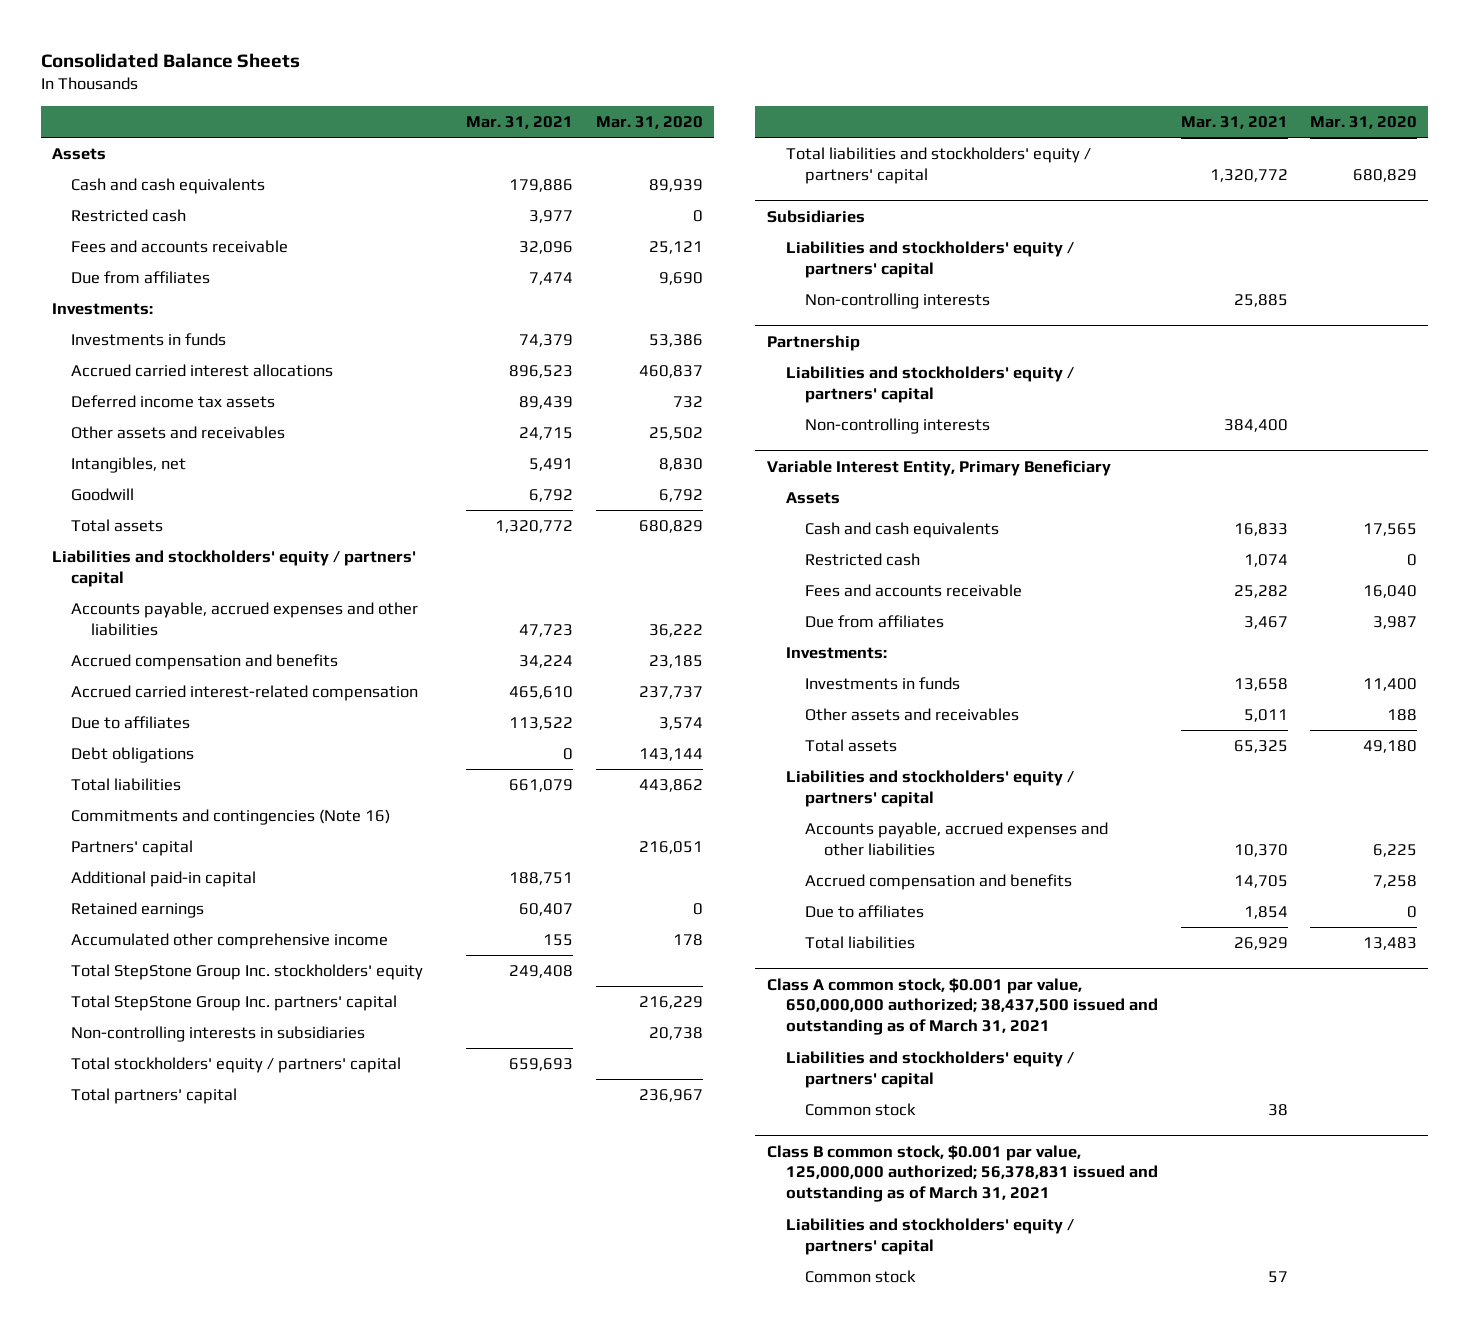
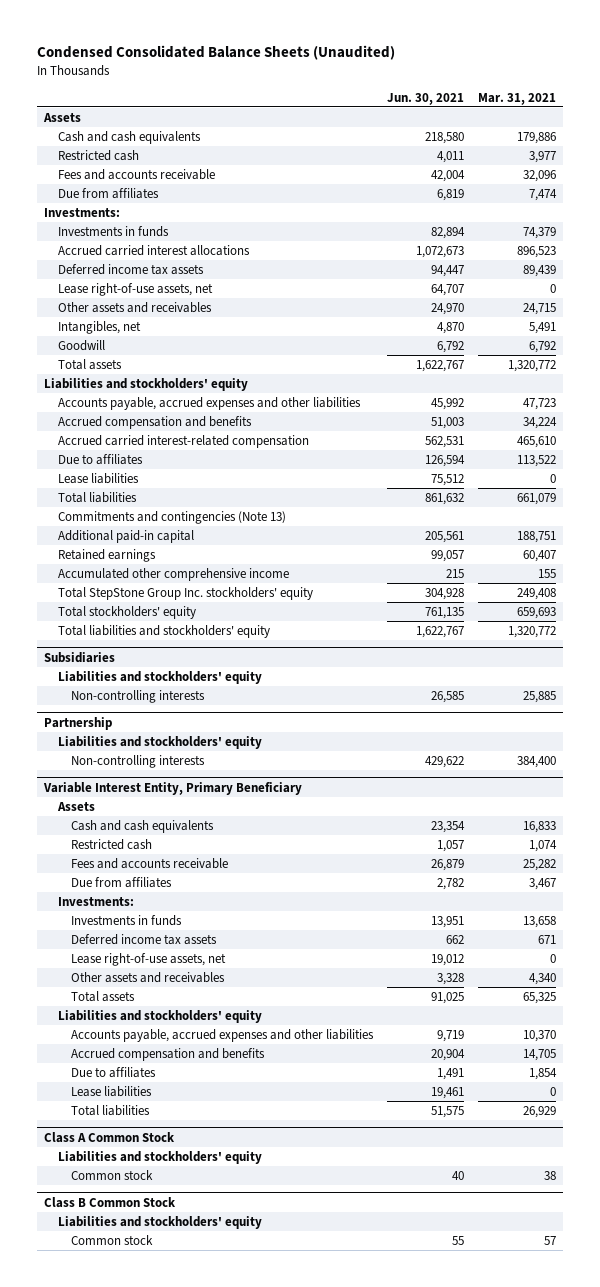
[40,52,300,68] Consolidated Balance Sheets -> [37,45,396,61] Condensed Consolidated Balance Sheets (Unaudited)
[595,115,703,129] Mar. 31, 2020 -> none
none -> [387,92,465,105] Jun. 30, 2021
none -> [57,282,213,296] Lease right-of-use assets, net
[52,550,417,587] Liabilities and stockholders' equity / partners' capital -> [43,377,248,391] Liabilities and stockholders' equity
[71,747,195,764] Debt obligations -> none
none -> [57,472,139,484] Lease liabilities
[71,840,194,857] Partners' capital -> none
[71,809,391,826] Commitments and contingencies (Note 16) -> [57,510,286,524] Commitments and contingencies (Note 13)
[71,995,398,1012] Total StepStone Group Inc. partners' capital -> none
[71,1026,366,1043] Non-controlling interests in subsidiaries -> none
[71,1088,238,1105] Total partners' capital -> none
[71,1057,402,1074] Total stockholders' equity / partners' capital -> [57,605,196,619] Total stockholders' equity
[786,147,1092,184] Total liabilities and stockholders' equity / partners' capital -> [57,624,270,638] Total liabilities and stockholders' equity
[786,241,1075,278] Liabilities and stockholders' equity / partners' capital -> [57,670,262,684] Liabilities and stockholders' equity
[786,366,1075,403] Liabilities and stockholders' equity / partners' capital -> [57,735,262,749] Liabilities and stockholders' equity
none -> [71,933,218,945] Deferred income tax assets
none -> [71,952,227,966] Lease right-of-use assets, net
[1243,709,1288,723] 5,011 -> [528,972,556,985] 4,340
[786,770,1075,807] Liabilities and stockholders' equity / partners' capital -> [57,1009,262,1023] Liabilities and stockholders' equity
none -> [71,1085,153,1097] Lease liabilities
[766,977,1159,1036] Class A common stock, $0.001 par value, 650,000,000 authorized; 38,437,500 issued and outstanding as of March 31, 2021 -> [43,1131,175,1143] Class A Common Stock
[786,1051,1075,1088] Liabilities and stockholders' equity / partners' capital -> [57,1150,262,1164] Liabilities and stockholders' equity
[766,1144,1159,1203] Class B common stock, $0.001 par value, 125,000,000 authorized; 56,378,831 issued and outstanding as of March 31, 2021 -> [43,1196,176,1208] Class B Common Stock
[786,1218,1075,1255] Liabilities and stockholders' equity / partners' capital -> [57,1215,262,1229] Liabilities and stockholders' equity

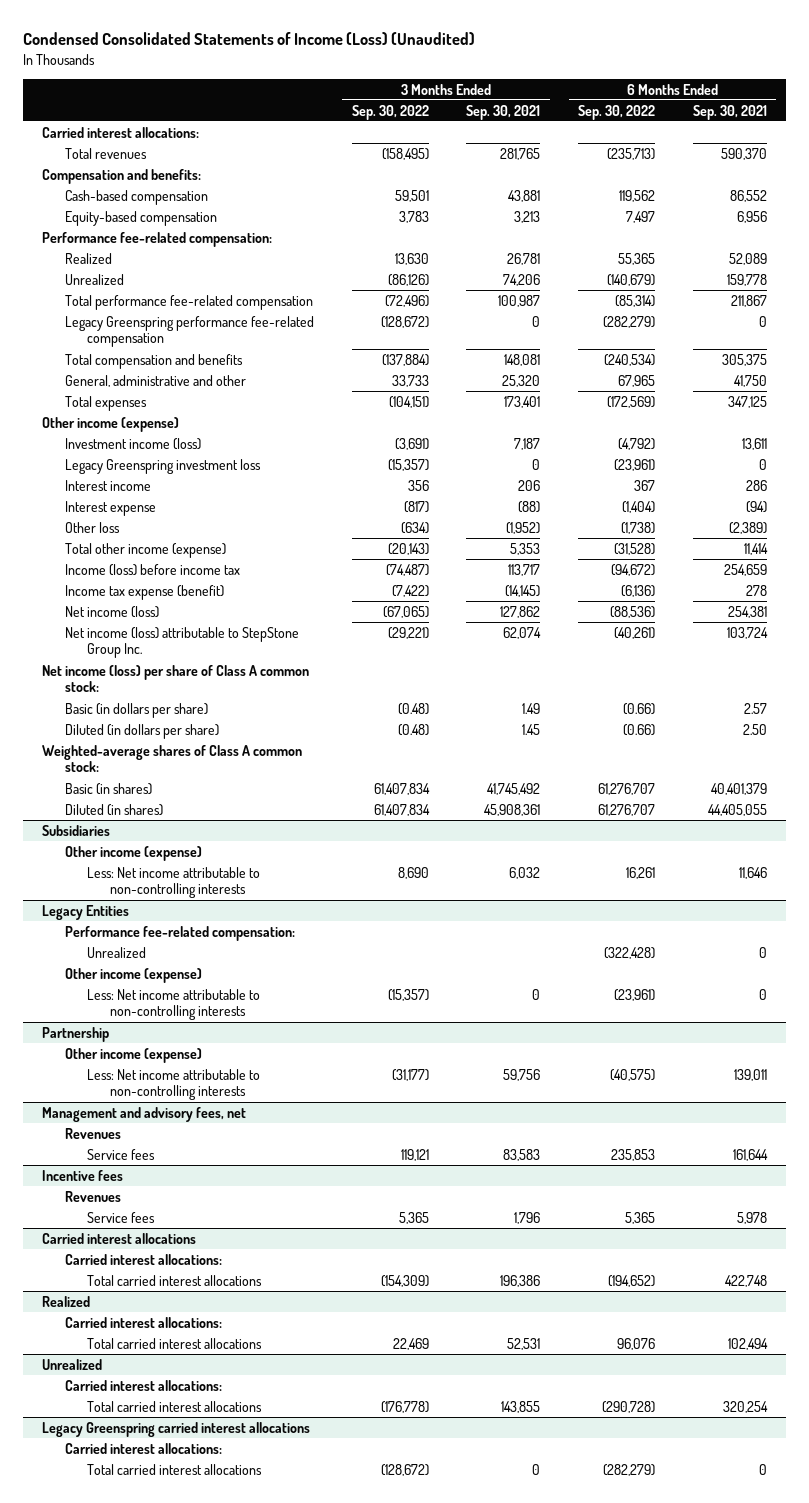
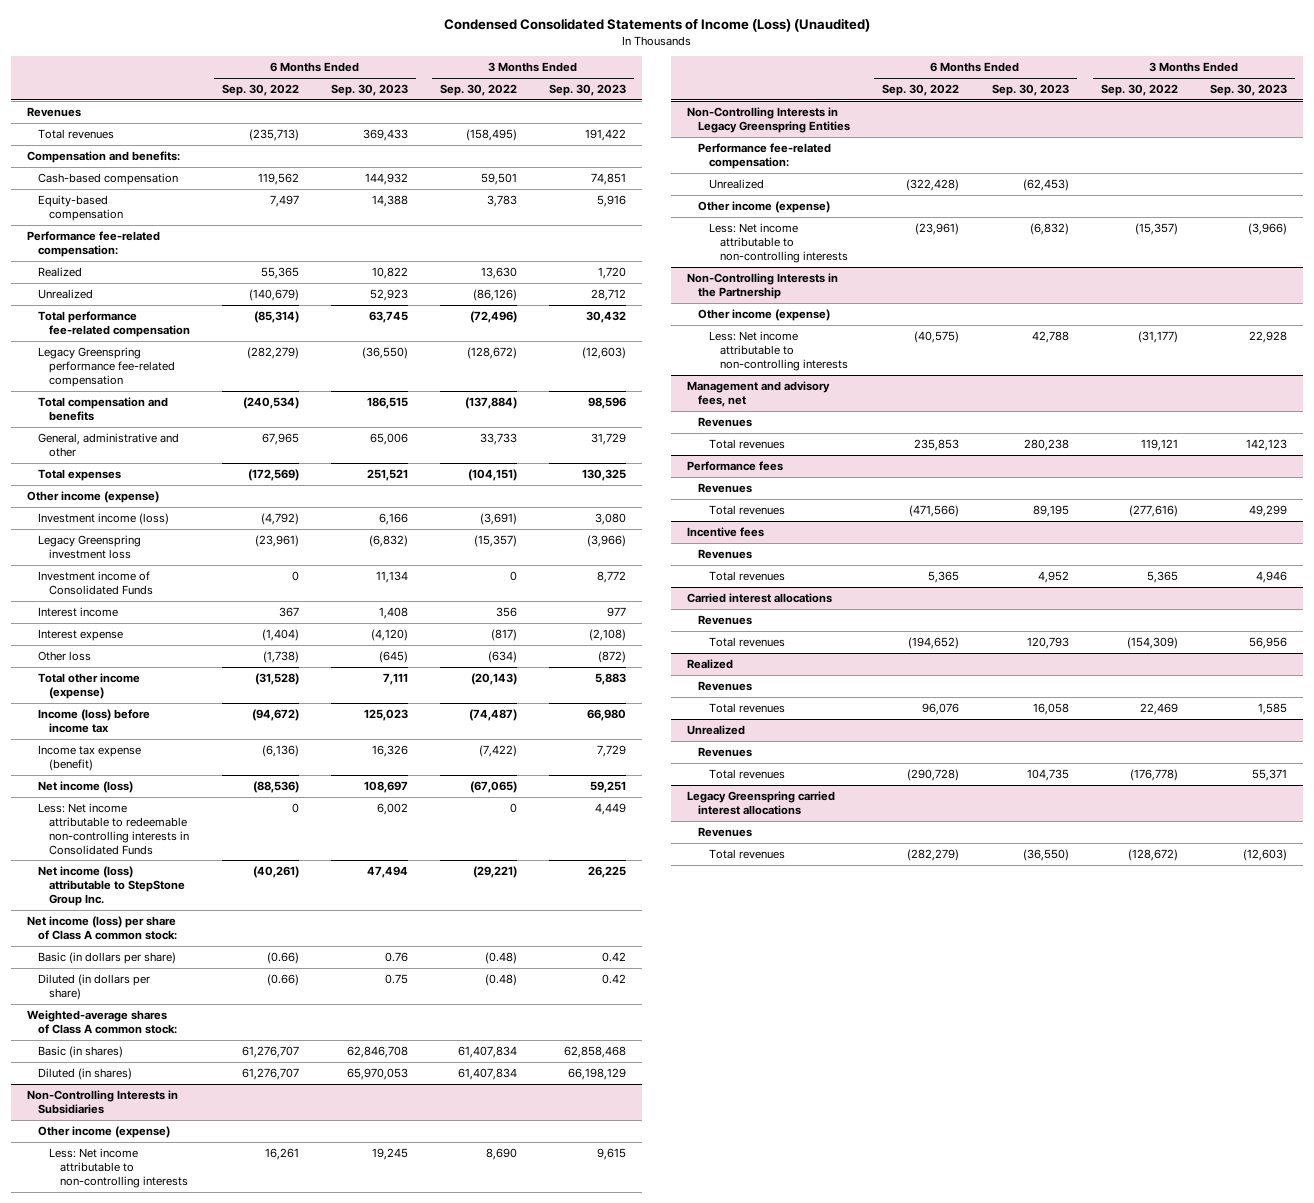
[466,104,541,120] Sep. 30, 2021 -> none
[692,104,767,120] Sep. 30, 2021 -> none
none -> [331,84,409,97] Sep. 30, 2023
none -> [549,84,627,97] Sep. 30, 2023
[42,126,200,138] Carried interest allocations: -> none
none -> [27,107,82,118] Revenues
none -> [38,571,154,595] Investment income of Consolidated Funds
none -> [38,803,190,855] Less: Net income attributable to redeemable non-controlling interests in Consolidated Funds
[42,824,111,836] Subsidiaries -> [27,1090,179,1114] Non-Controlling Interests in Subsidiaries
[42,904,130,920] Legacy Entities -> [687,107,851,133] Non-Controlling Interests in Legacy Greenspring Entities
[42,1026,110,1042] Partnership -> [687,273,839,299] Non-Controlling Interests in the Partnership
[87,1148,156,1160] Service fees -> [709,439,786,450] Total revenues
none -> [687,461,784,472] Performance fees
none -> [698,483,753,494] Revenues
none -> [709,505,786,516] Total revenues
[87,1211,156,1223] Service fees -> [709,571,786,582] Total revenues
[64,1253,222,1265] Carried interest allocations: -> none
none -> [698,615,753,626] Revenues
[87,1274,263,1286] Total carried interest allocations -> [709,637,786,648] Total revenues
[64,1316,222,1328] Carried interest allocations: -> none
none -> [698,681,753,692] Revenues
[87,1337,263,1349] Total carried interest allocations -> [709,703,786,714] Total revenues
[64,1379,222,1391] Carried interest allocations: -> none
none -> [698,747,753,758] Revenues
[87,1400,263,1412] Total carried interest allocations -> [709,769,786,780] Total revenues
[64,1442,222,1454] Carried interest allocations: -> none
none -> [698,827,753,838] Revenues
[87,1463,263,1475] Total carried interest allocations -> [709,849,786,860] Total revenues

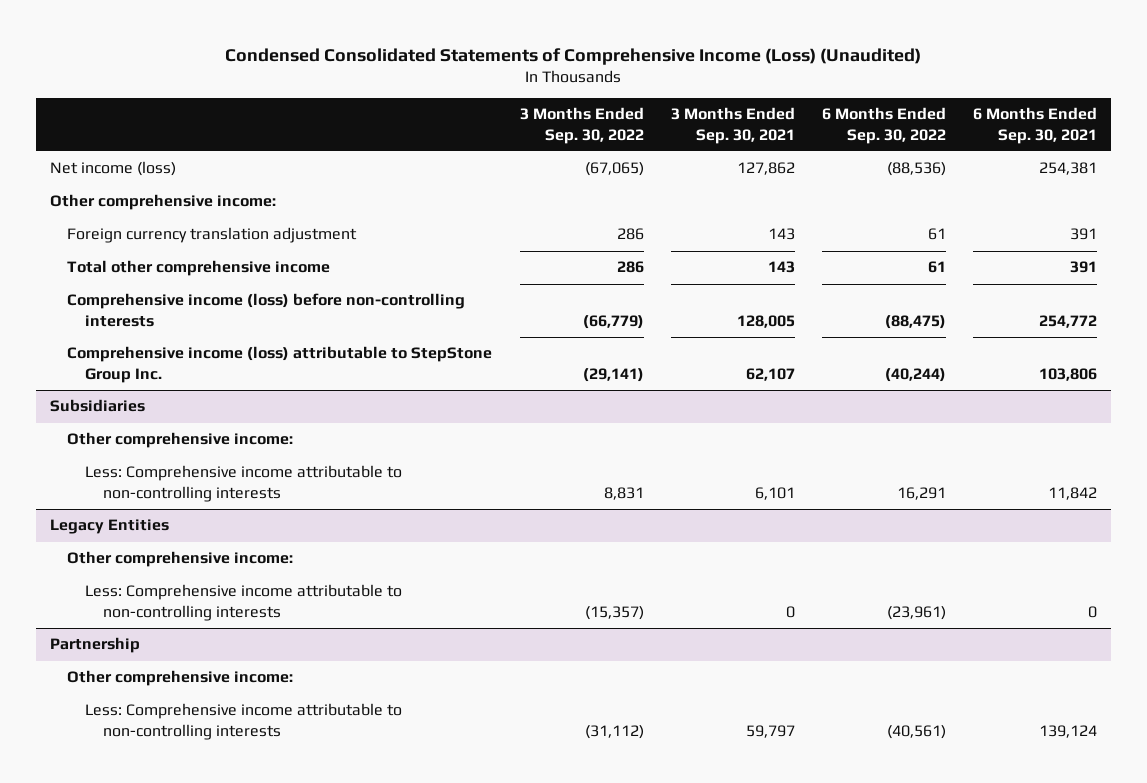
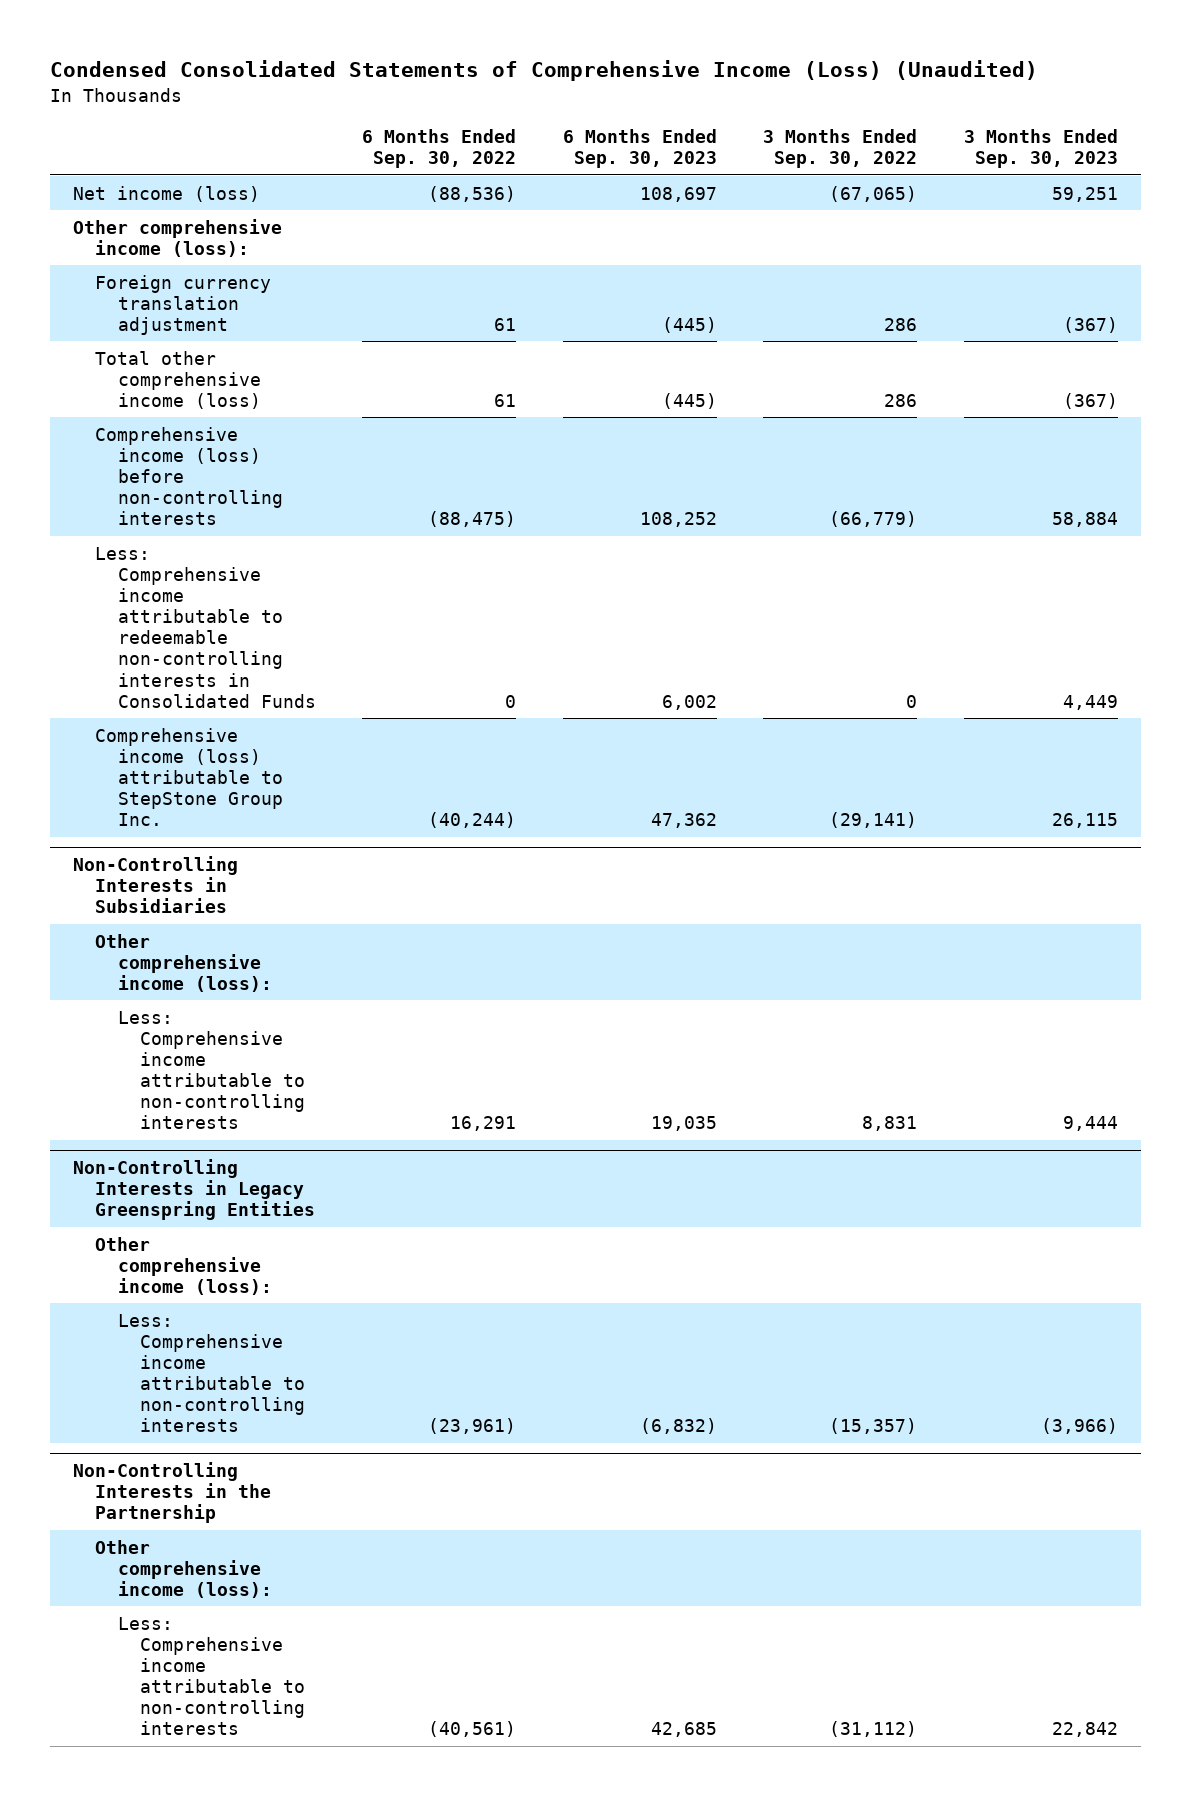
[670,107,795,144] 3 Months Ended Sep. 30, 2021 -> none
[973,107,1098,144] 6 Months Ended Sep. 30, 2021 -> none
none -> [562,128,717,169] 6 Months Ended Sep. 30, 2023
none -> [963,128,1118,169] 3 Months Ended Sep. 30, 2023
[49,194,276,211] Other comprehensive income: -> [72,218,282,257] Other comprehensive income (loss):
[67,260,331,277] Total other comprehensive income -> [95,350,261,409] Total other comprehensive income (loss)
none -> [95,546,316,708] Less: Comprehensive income attributable to redeemable non-controlling interests in Consolidated Funds
[49,399,145,413] Subsidiaries -> [72,856,238,914] Non-Controlling Interests in Subsidiaries
[67,432,294,449] Other comprehensive income: -> [95,933,272,992] Other comprehensive income (loss):
[49,519,169,535] Legacy Entities -> [72,1159,316,1221] Non-Controlling Interests in Legacy Greenspring Entities
[67,551,294,568] Other comprehensive income: -> [95,1236,272,1295] Other comprehensive income (loss):
[49,637,140,654] Partnership -> [72,1462,272,1524] Non-Controlling Interests in the Partnership
[67,670,294,687] Other comprehensive income: -> [95,1539,272,1598] Other comprehensive income (loss):

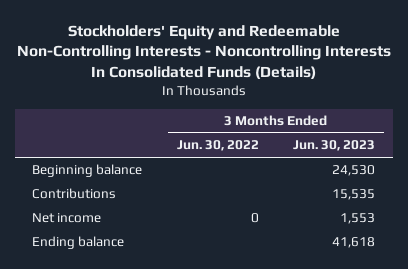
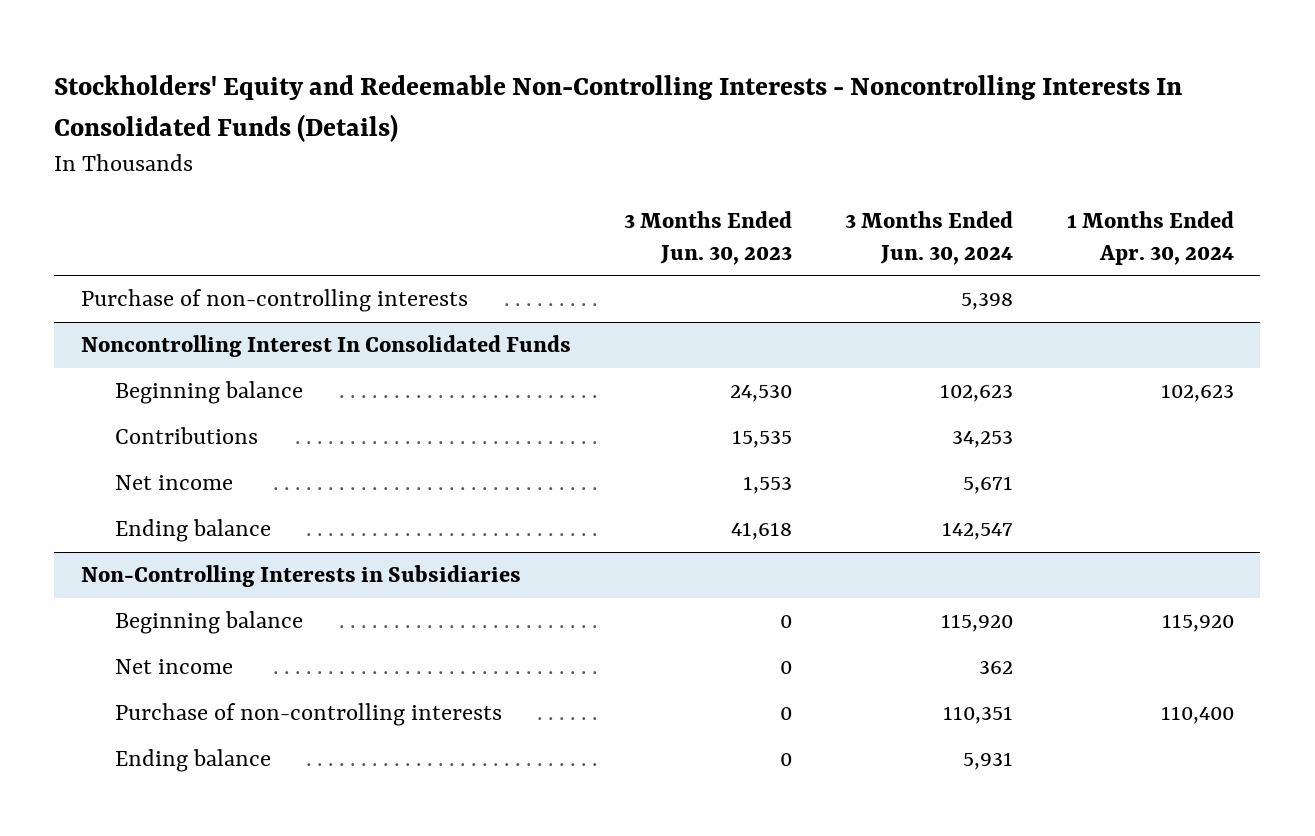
[176,140,259,152] Jun. 30, 2022 -> none
none -> [845,210,1014,265] 3 Months Ended Jun. 30, 2024
none -> [1066,210,1234,265] 1 Months Ended Apr. 30, 2024
none -> [80,289,468,313] Purchase of non-controlling interests
none -> [80,335,571,358] Noncontrolling Interest In Consolidated Funds
none -> [80,565,521,588] Non-Controlling Interests in Subsidiaries
none -> [115,611,304,635] Beginning balance
none -> [115,659,234,675] Net income
none -> [115,703,503,727] Purchase of non-controlling interests
none -> [115,749,272,773] Ending balance

